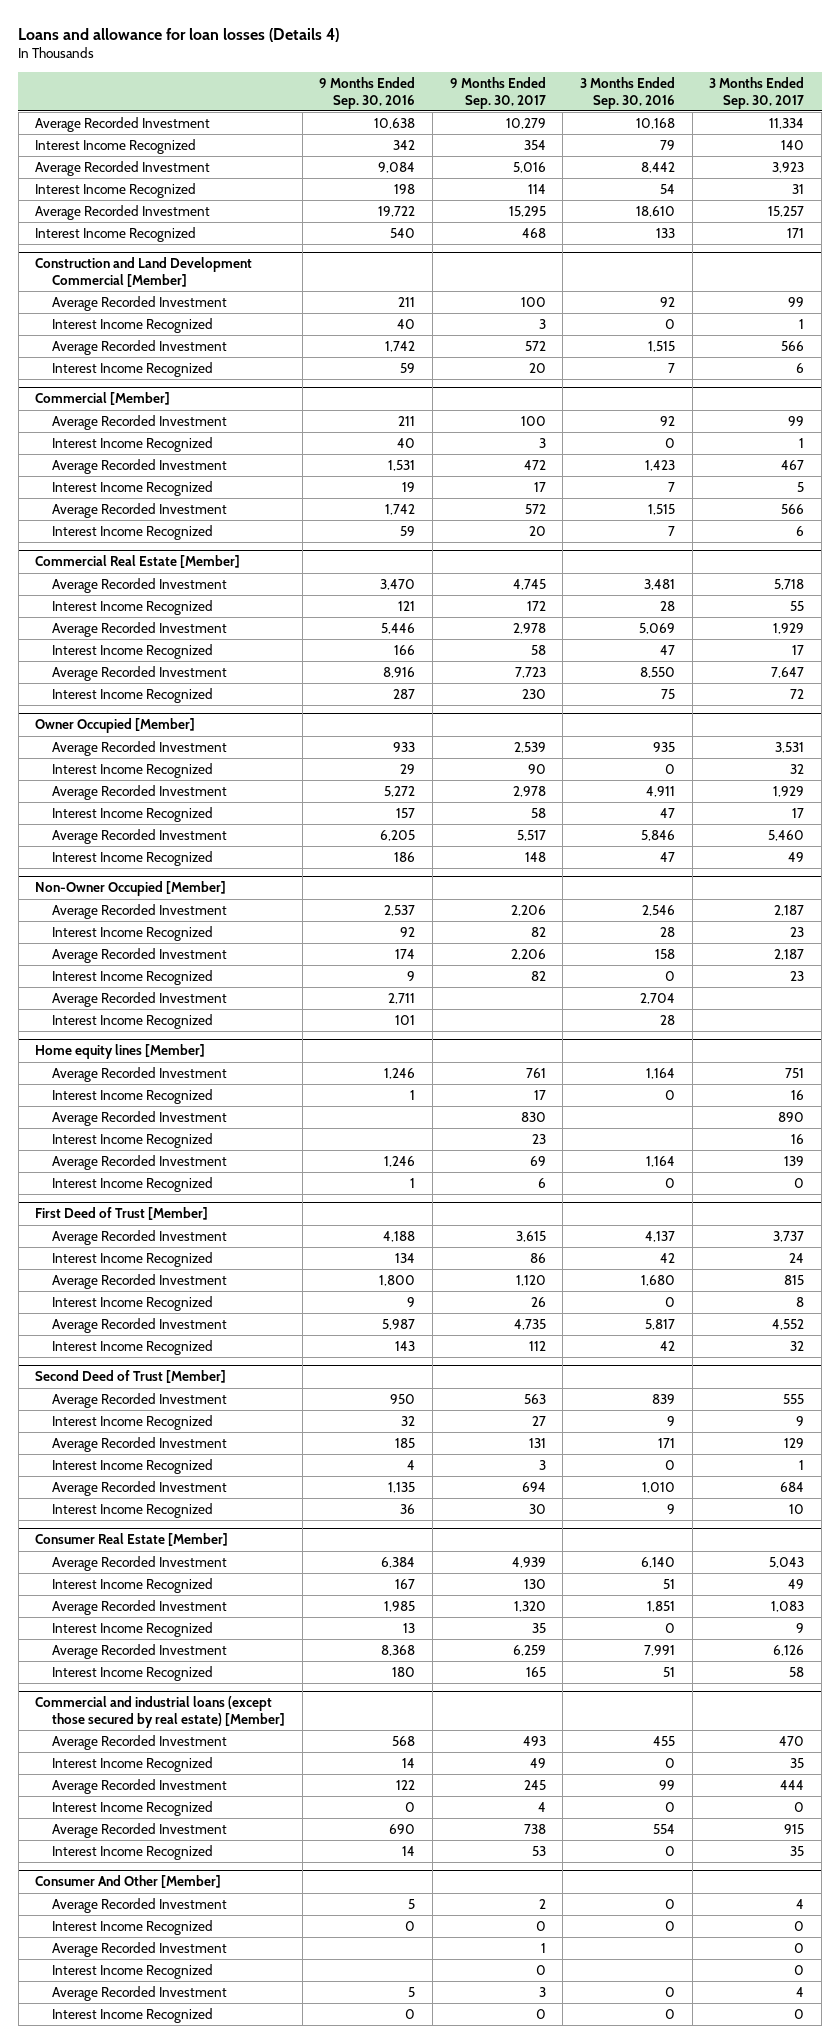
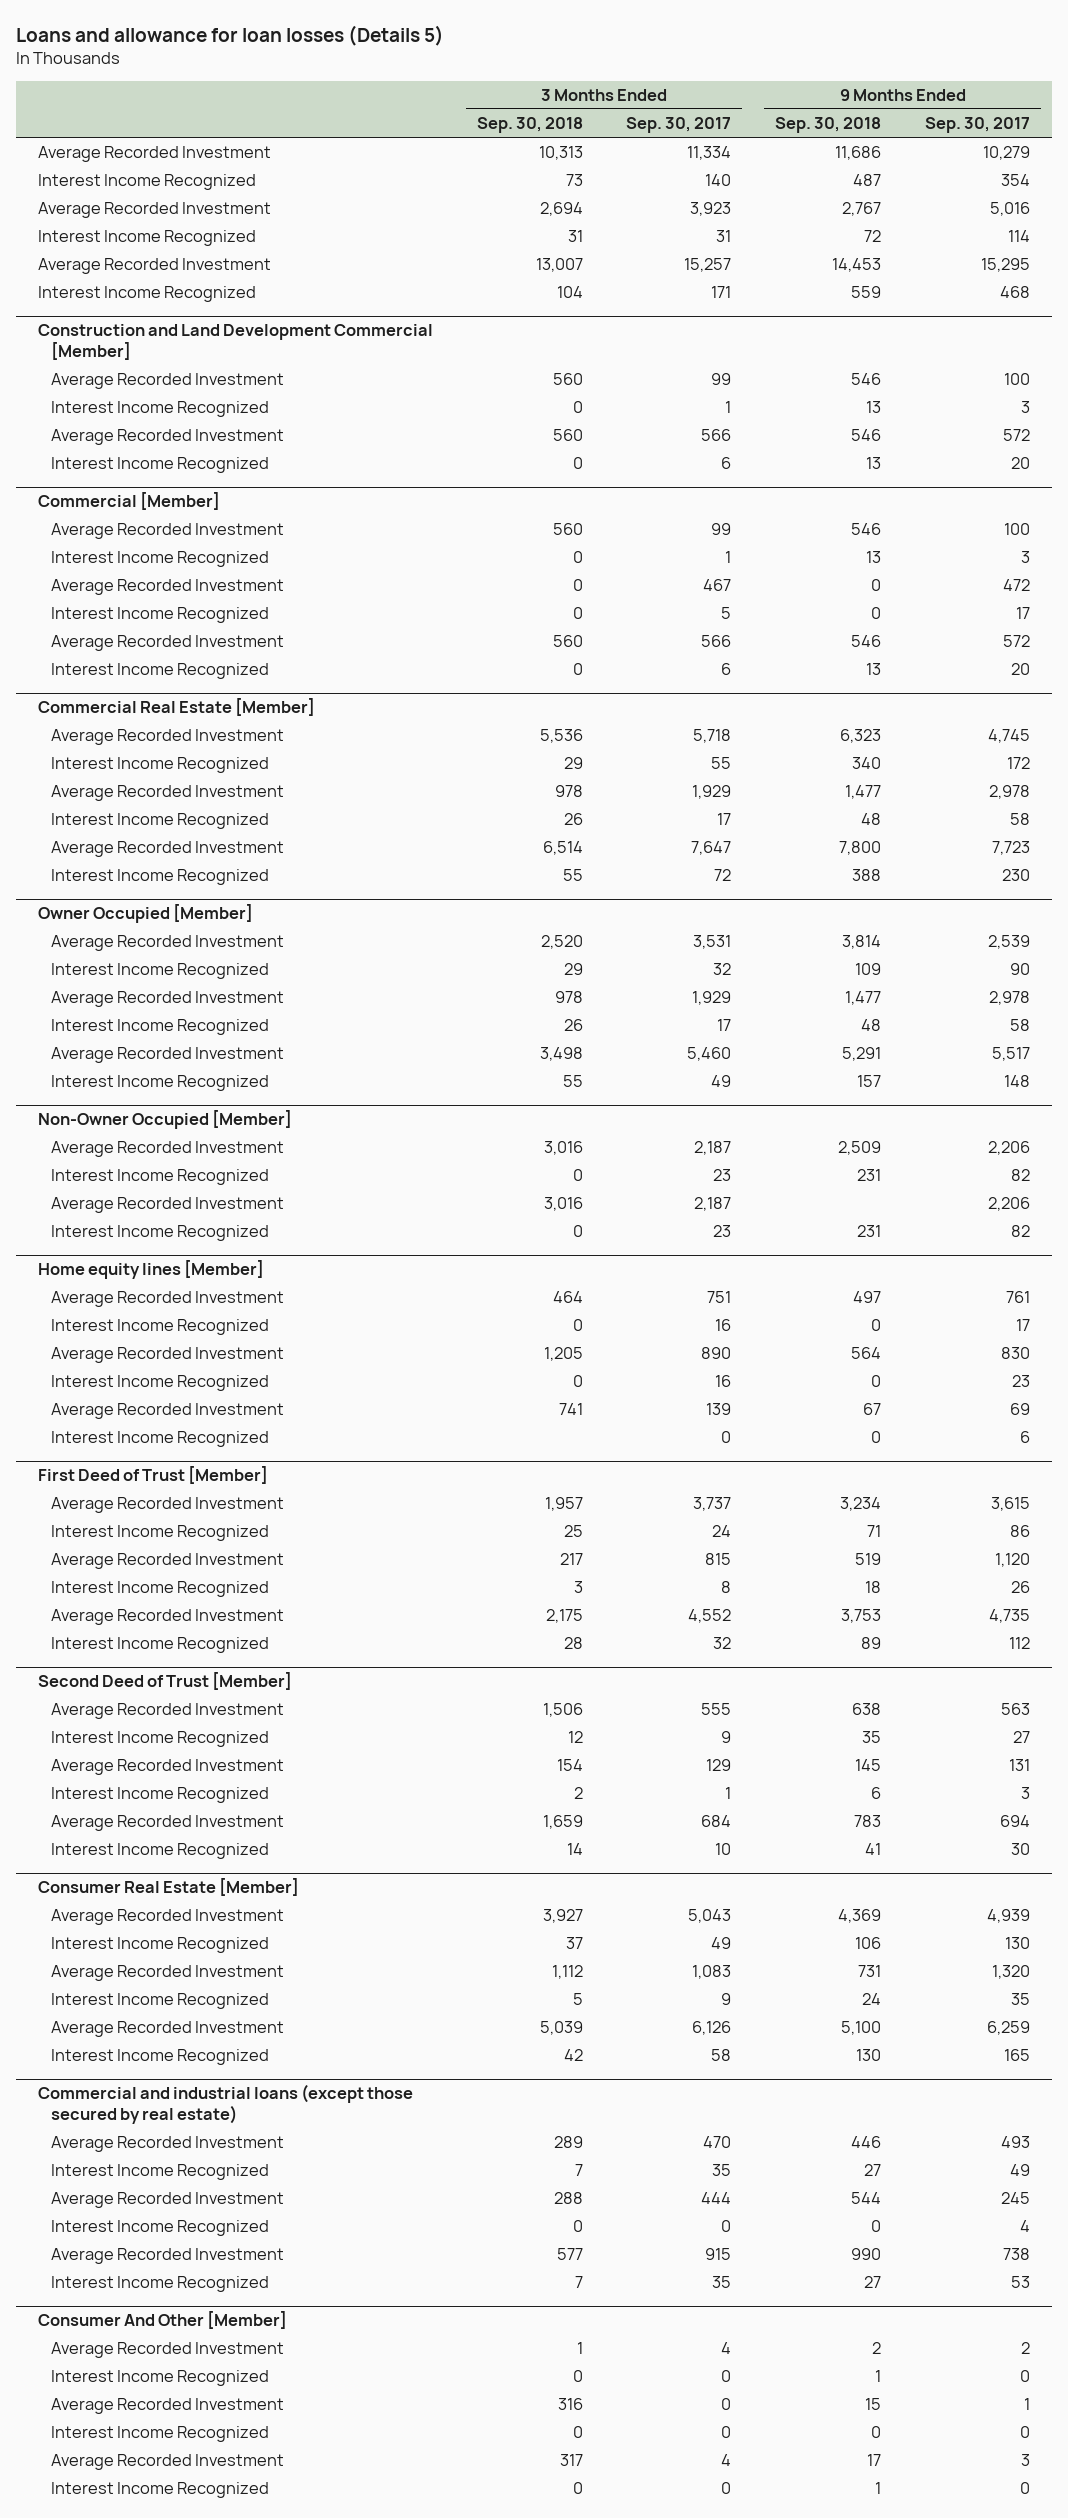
[18,27,340,42] Loans and allowance for loan losses (Details 4) -> [15,24,444,46] Loans and allowance for loan losses (Details 5)
[319,76,416,109] 9 Months Ended Sep. 30, 2016 -> none
[580,76,676,109] 3 Months Ended Sep. 30, 2016 -> none
none -> [476,117,583,134] Sep. 30, 2018
none -> [775,117,882,134] Sep. 30, 2018
[51,991,227,1007] Average Recorded Investment -> none
[51,1013,213,1029] Interest Income Recognized -> none
[35,1696,285,1729] Commercial and industrial loans (except those secured by real estate) [Member] -> [37,2084,413,2125] Commercial and industrial loans (except those secured by real estate)

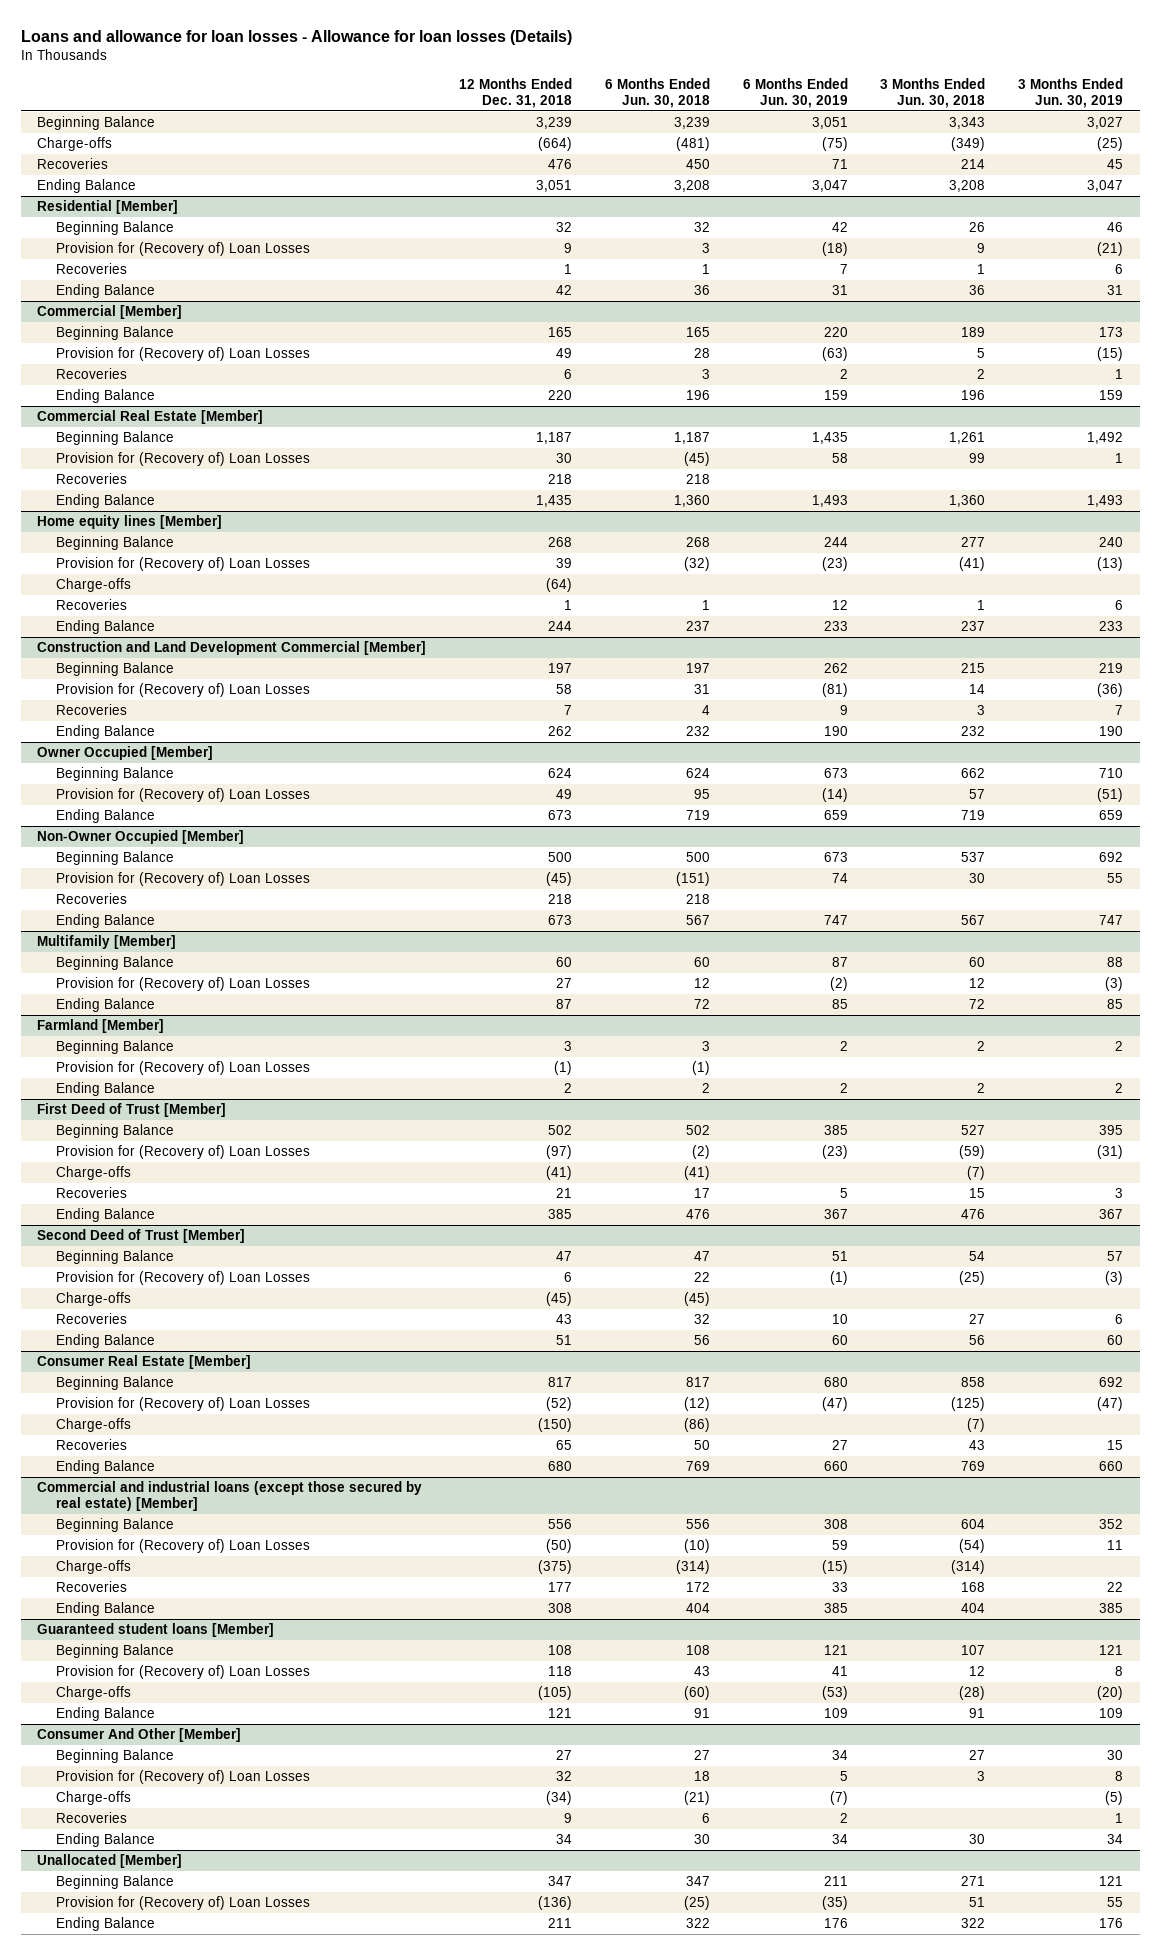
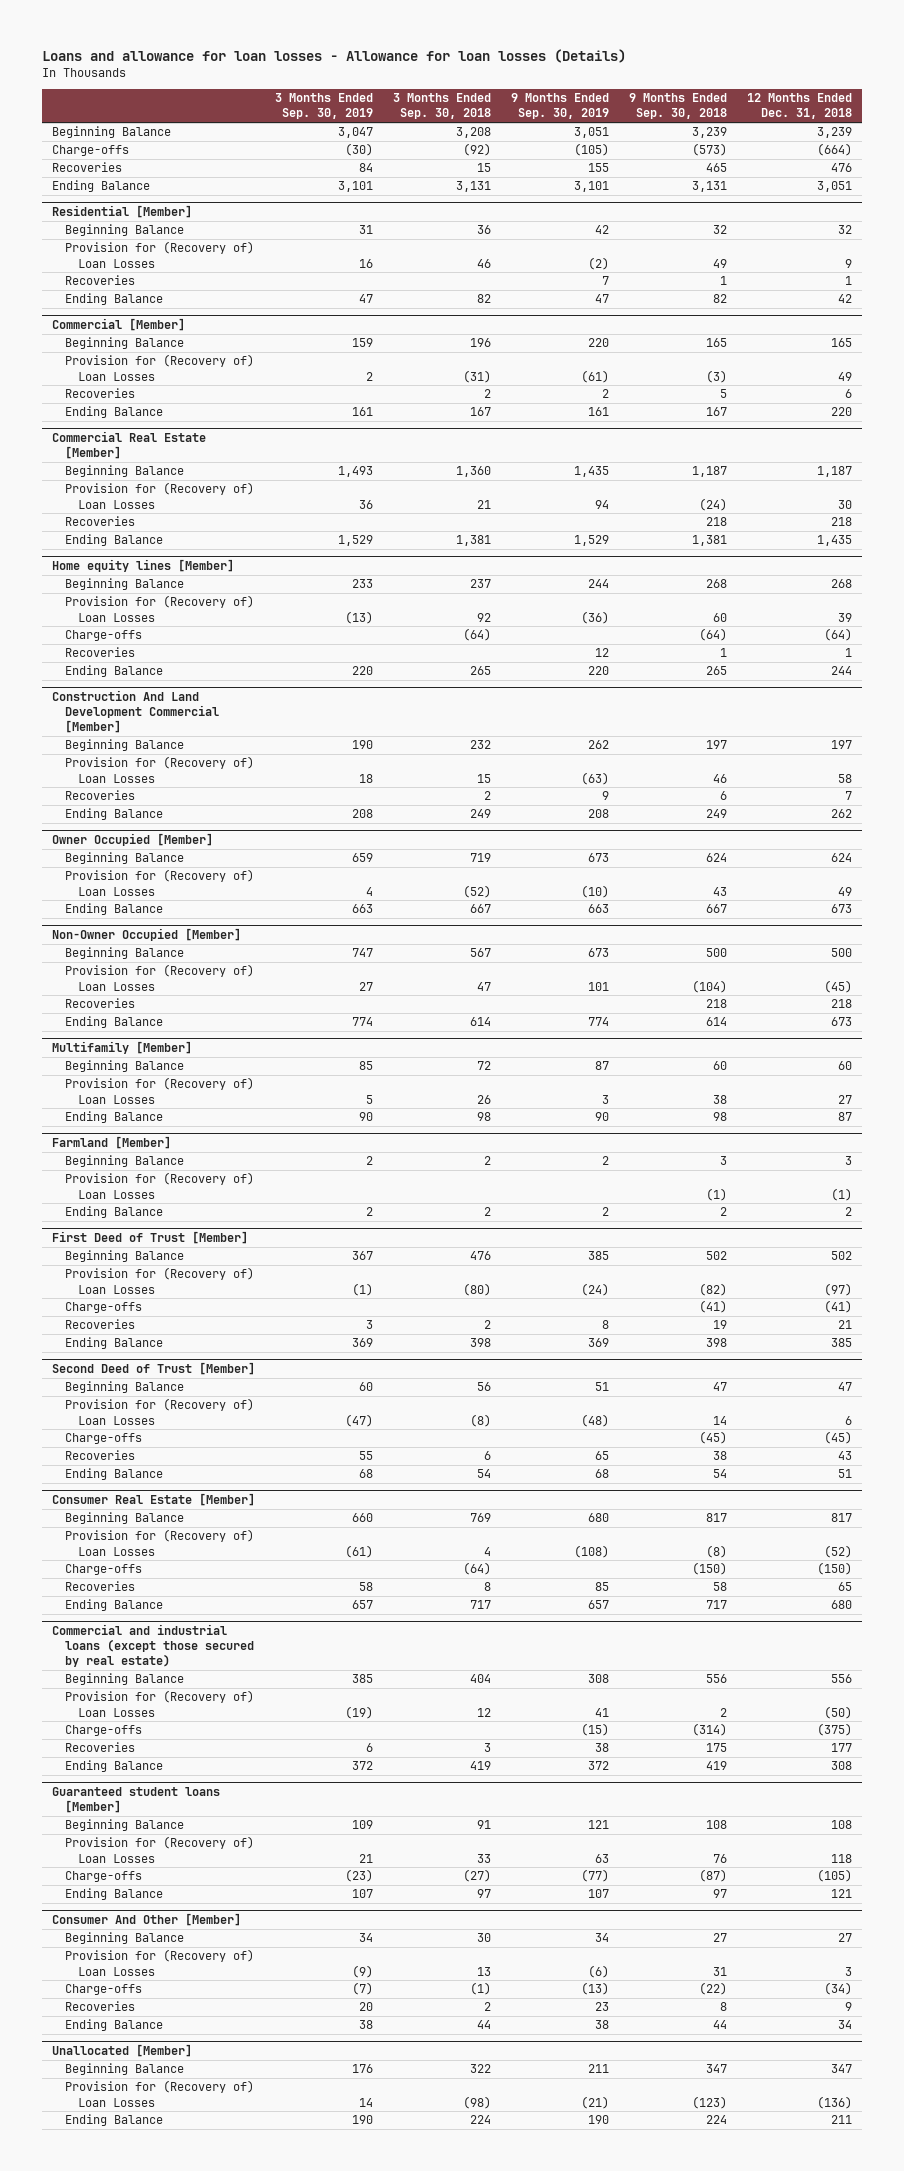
[604,78,710,109] 6 Months Ended Jun. 30, 2018 -> none
[742,78,848,109] 6 Months Ended Jun. 30, 2019 -> none
[880,78,986,109] 3 Months Ended Jun. 30, 2018 -> none
[1018,78,1124,109] 3 Months Ended Jun. 30, 2019 -> none
none -> [274,93,373,120] 3 Months Ended Sep. 30, 2019
none -> [392,93,491,120] 3 Months Ended Sep. 30, 2018
none -> [510,93,609,120] 9 Months Ended Sep. 30, 2019
none -> [628,93,727,120] 9 Months Ended Sep. 30, 2018
[37,640,427,655] Construction and Land Development Commercial [Member] -> [51,690,220,734] Construction And Land Development Commercial [Member]
[37,1480,423,1512] Commercial and industrial loans (except those secured by real estate) [Member] -> [51,1624,255,1668] Commercial and industrial loans (except those secured by real estate)
[555,1770,572,1781] 32 -> [844,1966,852,1976] 3

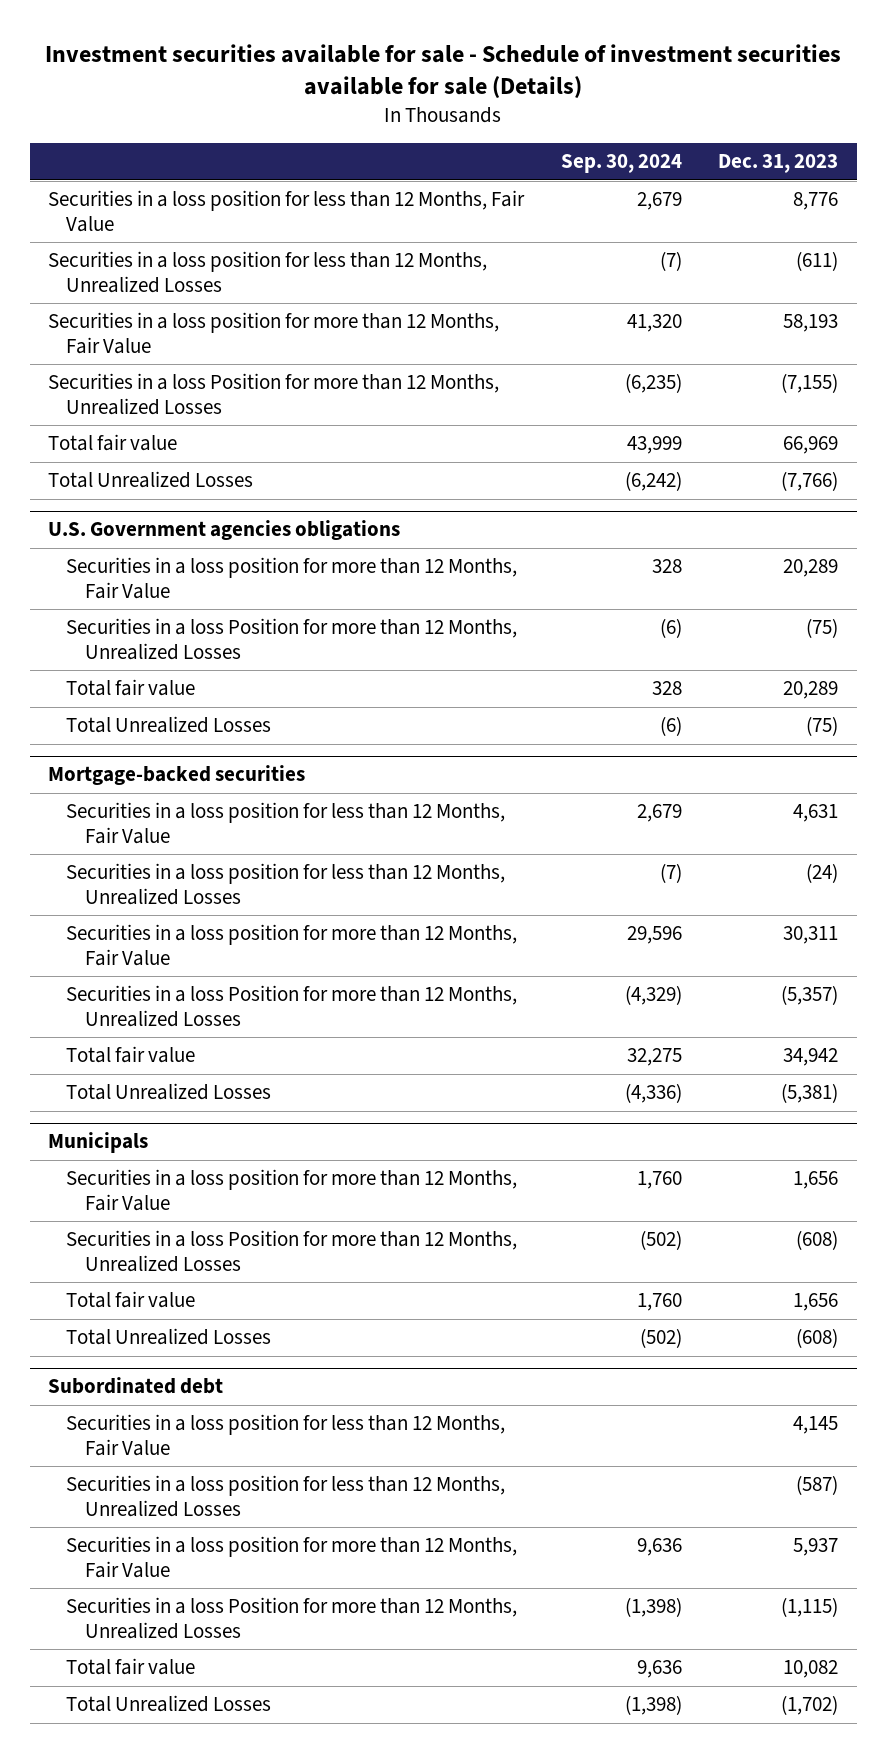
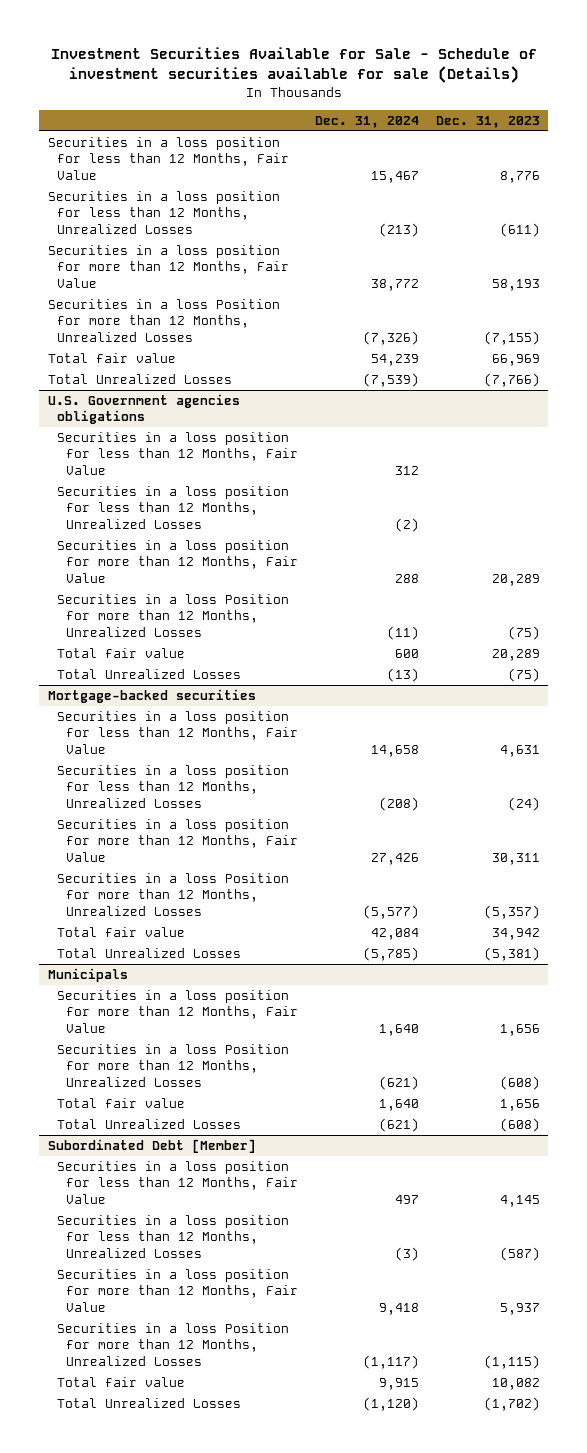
[45,43,842,99] Investment securities available for sale - Schedule of investment securities available for sale (Details) -> [50,47,537,84] Investment Securities Available for Sale - Schedule of investment securities available for sale (Details)
[560,154,682,174] Sep. 30, 2024 -> none
none -> [314,116,419,129] Dec. 31, 2024
none -> [56,432,298,475] Securities in a loss position for less than 12 Months, Fair Value
none -> [56,486,289,529] Securities in a loss position for less than 12 Months, Unrealized Losses
[48,1377,224,1395] Subordinated debt -> [47,1139,256,1154] Subordinated Debt [Member]

